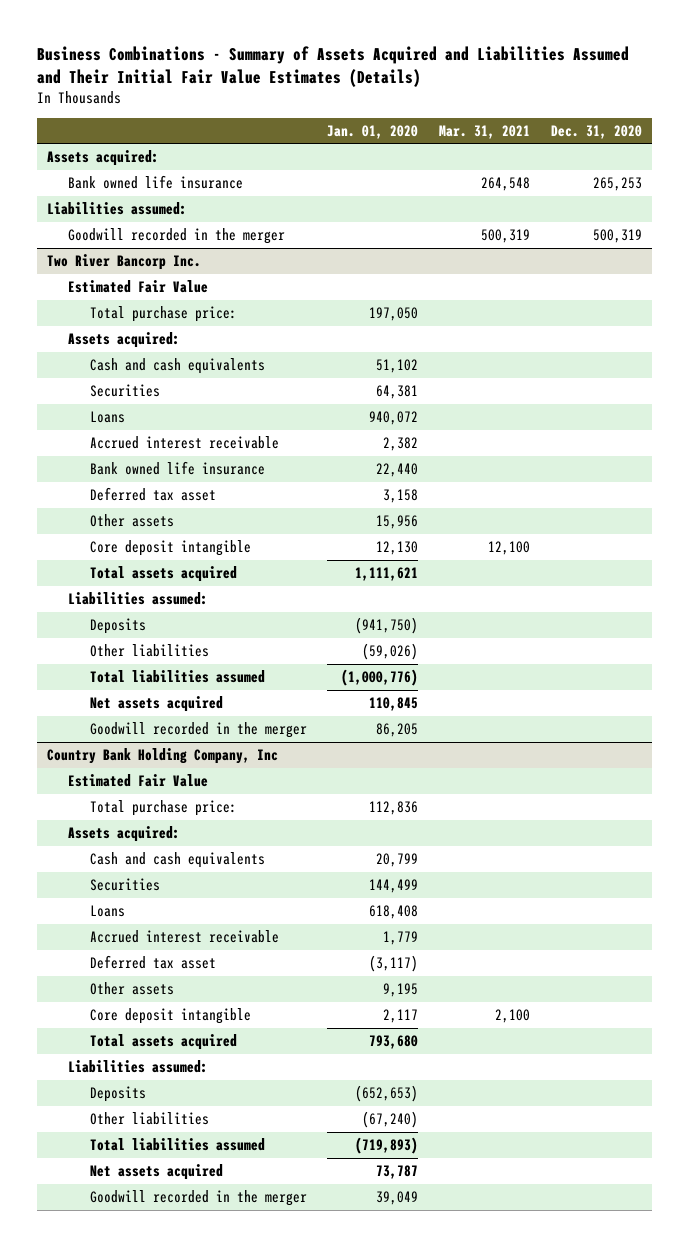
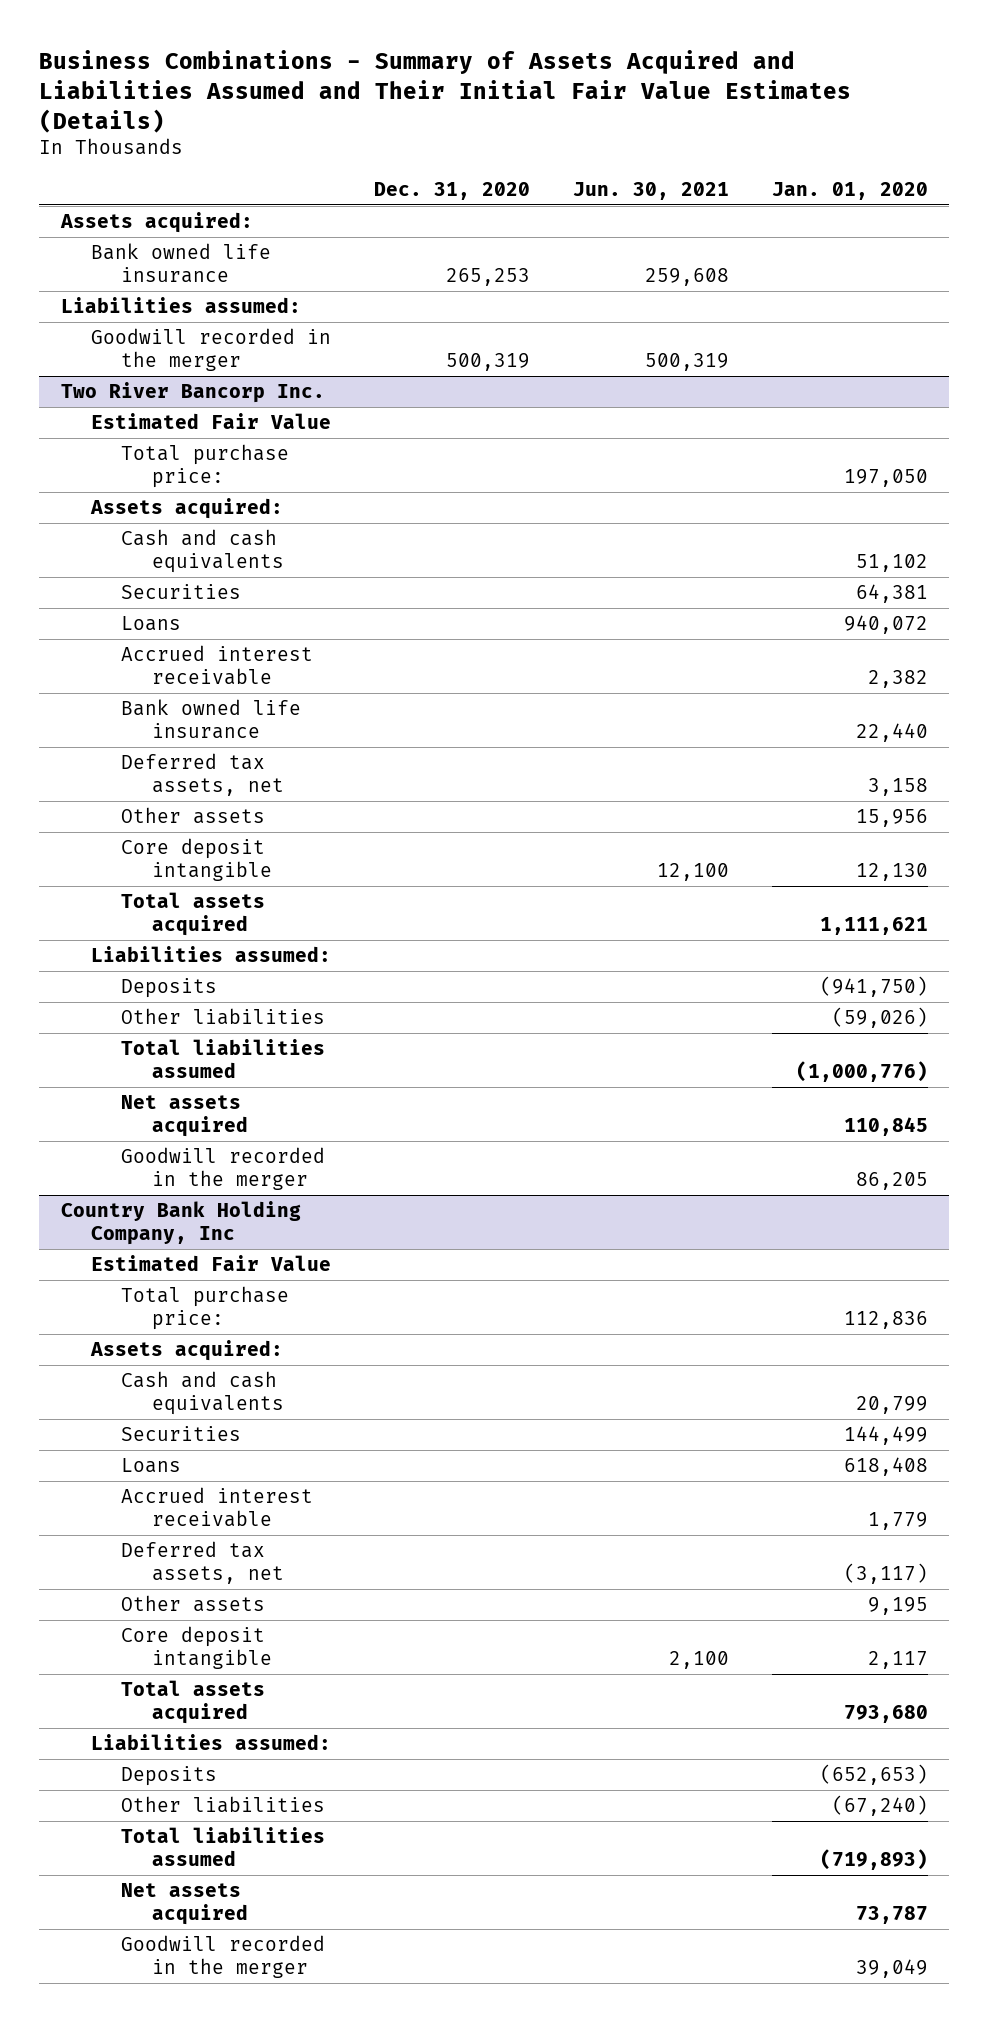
[439,124,531,139] Mar. 31, 2021 -> none
none -> [572,181,729,200] Jun. 30, 2021
[89,487,216,502] Deferred tax asset -> [121,753,284,796] Deferred tax assets, net
[89,955,216,970] Deferred tax asset -> [121,1541,284,1584] Deferred tax assets, net

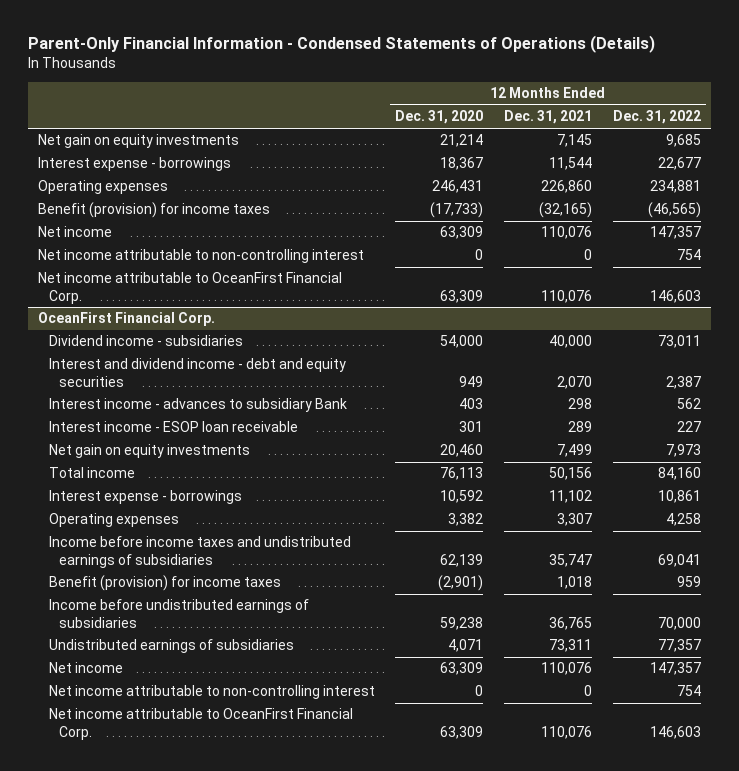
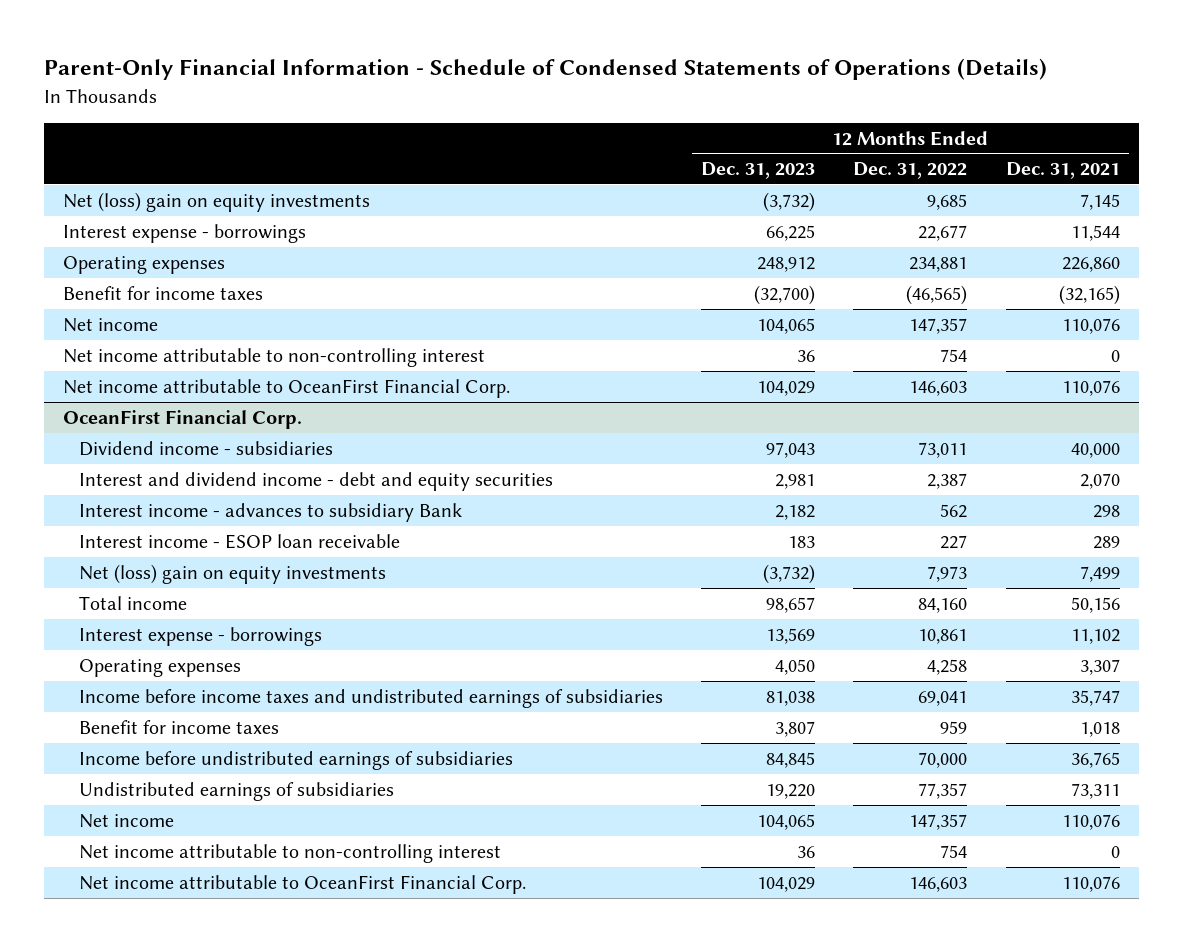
[27,35,655,54] Parent-Only Financial Information - Condensed Statements of Operations (Details) -> [44,58,1048,81] Parent-Only Financial Information - Schedule of Condensed Statements of Operations (Details)
[395,110,484,125] Dec. 31, 2020 -> none
none -> [701,162,816,180] Dec. 31, 2023
[38,134,240,149] Net gain on equity investments -> [63,191,371,212] Net (loss) gain on equity investments
[38,202,271,219] Benefit (provision) for income taxes -> [63,285,264,300] Benefit for income taxes
[48,444,250,459] Net gain on equity investments -> [79,563,387,584] Net (loss) gain on equity investments
[48,575,281,592] Benefit (provision) for income taxes -> [79,719,280,734] Benefit for income taxes

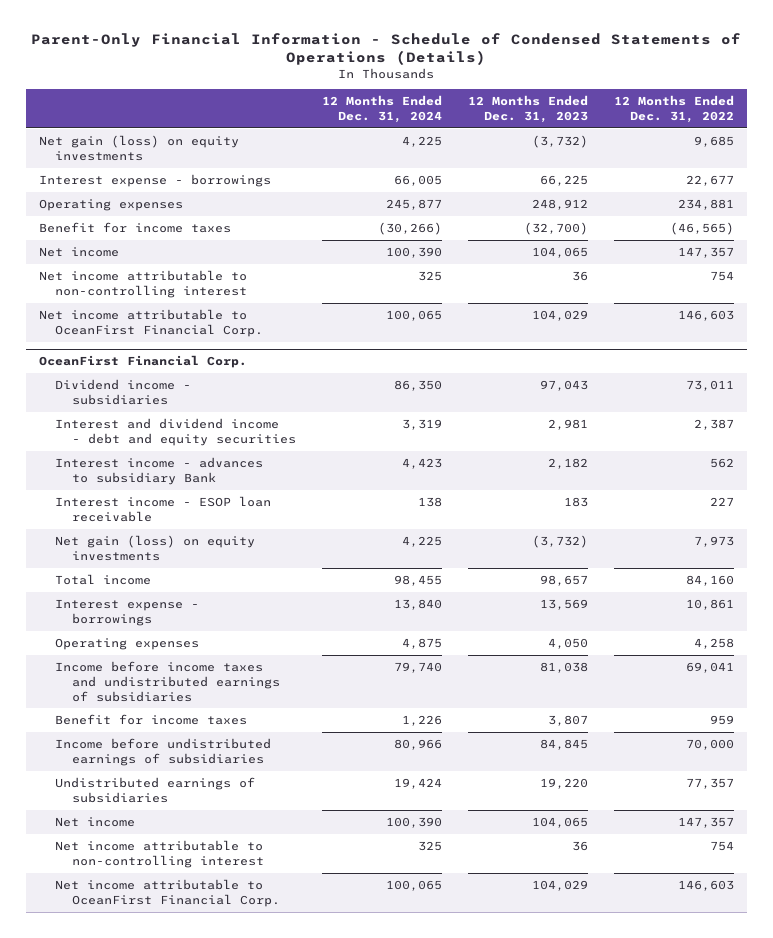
[1005,162,1120,180] Dec. 31, 2021 -> none
none -> [321,95,442,124] 12 Months Ended Dec. 31, 2024
[63,191,371,212] Net (loss) gain on equity investments -> [38,134,239,161] Net gain (loss) on equity investments
[79,563,387,584] Net (loss) gain on equity investments -> [55,534,256,561] Net gain (loss) on equity investments

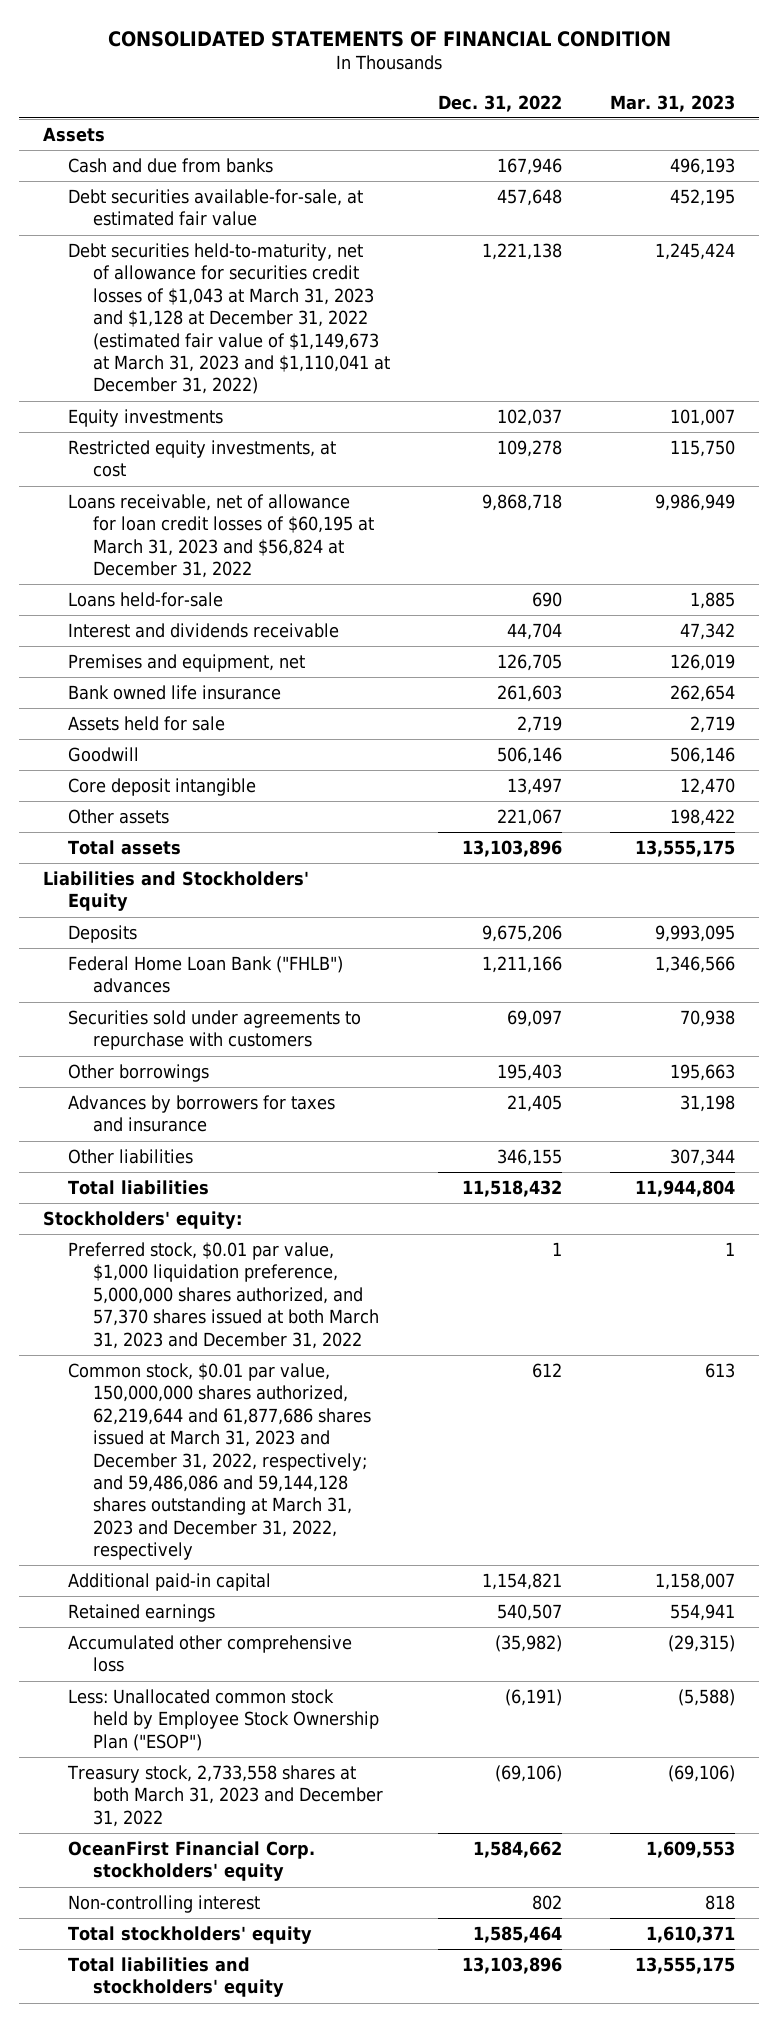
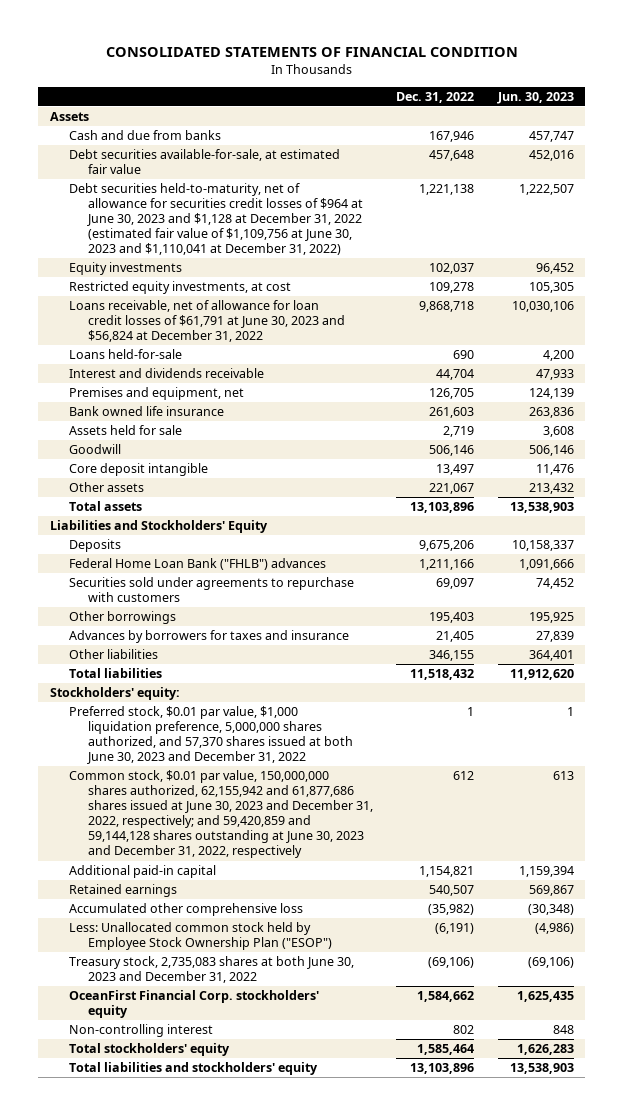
[609,94,735,112] Mar. 31, 2023 -> none
none -> [496,91,574,104] Jun. 30, 2023
[67,242,390,395] Debt securities held-to-maturity, net of allowance for securities credit losses of $1,043 at March 31, 2023 and $1,128 at December 31, 2022 (estimated fair value of $1,149,673 at March 31, 2023 and $1,110,041 at December 31, 2022) -> [68,183,363,256] Debt securities held-to-maturity, net of allowance for securities credit losses of $964 at June 30, 2023 and $1,128 at December 31, 2022 (estimated fair value of $1,109,756 at June 30, 2023 and $1,110,041 at December 31, 2022)
[67,493,374,579] Loans receivable, net of allowance for loan credit losses of $60,195 at March 31, 2023 and $56,824 at December 31, 2022 -> [68,300,345,343] Loans receivable, net of allowance for loan credit losses of $61,791 at June 30, 2023 and $56,824 at December 31, 2022
[67,1241,379,1349] Preferred stock, $0.01 par value, $1,000 liquidation preference, 5,000,000 shares authorized, and 57,370 shares issued at both March 31, 2023 and December 31, 2022 -> [68,706,353,765] Preferred stock, $0.01 par value, $1,000 liquidation preference, 5,000,000 shares authorized, and 57,370 shares issued at both June 30, 2023 and December 31, 2022
[67,1362,371,1561] Common stock, $0.01 par value, 150,000,000 shares authorized, 62,219,644 and 61,877,686 shares issued at March 31, 2023 and December 31, 2022, respectively; and 59,486,086 and 59,144,128 shares outstanding at March 31, 2023 and December 31, 2022, respectively -> [68,770,373,859] Common stock, $0.01 par value, 150,000,000 shares authorized, 62,155,942 and 61,877,686 shares issued at June 30, 2023 and December 31, 2022, respectively; and 59,420,859 and 59,144,128 shares outstanding at June 30, 2023 and December 31, 2022, respectively
[66,1764,383,1827] Treasury stock, 2,733,558 shares at both March 31, 2023 and December 31, 2022 -> [68,956,354,984] Treasury stock, 2,735,083 shares at both June 30, 2023 and December 31, 2022

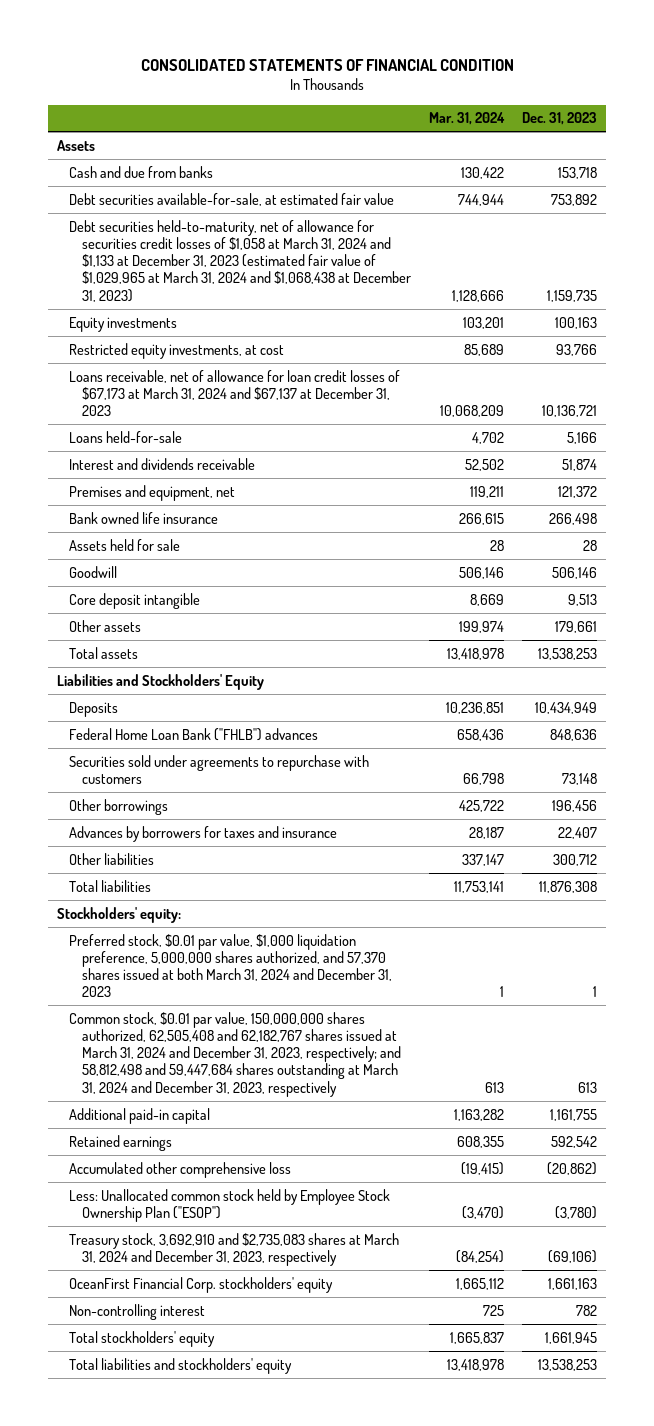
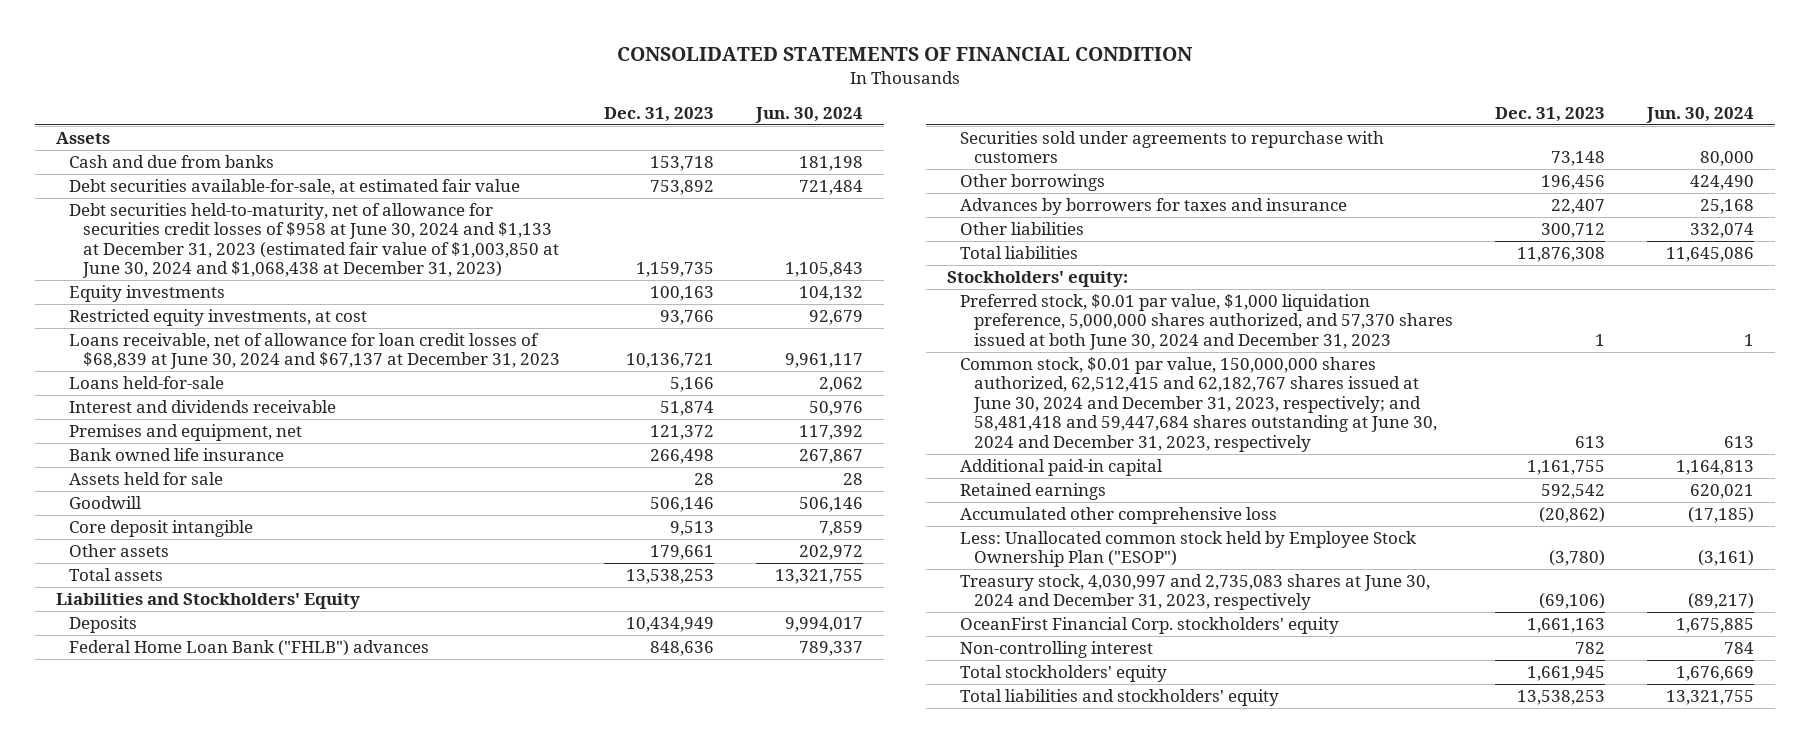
[428,112,505,126] Mar. 31, 2024 -> none
none -> [755,106,864,123] Jun. 30, 2024
[69,219,411,302] Debt securities held-to-maturity, net of allowance for securities credit losses of $1,058 at March 31, 2024 and $1,133 at December 31, 2023 (estimated fair value of $1,029,965 at March 31, 2024 and $1,068,438 at December 31, 2023) -> [69,202,559,279] Debt securities held-to-maturity, net of allowance for securities credit losses of $958 at June 30, 2024 and $1,133 at December 31, 2023 (estimated fair value of $1,003,850 at June 30, 2024 and $1,068,438 at December 31, 2023)
[69,369,401,417] Loans receivable, net of allowance for loan credit losses of $67,173 at March 31, 2024 and $67,137 at December 31, 2023 -> [69,332,560,370] Loans receivable, net of allowance for loan credit losses of $68,839 at June 30, 2024 and $67,137 at December 31, 2023
[69,933,392,998] Preferred stock, $0.01 par value, $1,000 liquidation preference, 5,000,000 shares authorized, and 57,370 shares issued at both March 31, 2024 and December 31, 2023 -> [960,293,1453,350] Preferred stock, $0.01 par value, $1,000 liquidation preference, 5,000,000 shares authorized, and 57,370 shares issued at both June 30, 2024 and December 31, 2023
[69,1011,401,1097] Common stock, $0.01 par value, 150,000,000 shares authorized, 62,505,408 and 62,182,767 shares issued at March 31, 2024 and December 31, 2023, respectively; and 58,812,498 and 59,447,684 shares outstanding at March 31, 2024 and December 31, 2023, respectively -> [960,356,1437,452] Common stock, $0.01 par value, 150,000,000 shares authorized, 62,512,415 and 62,182,767 shares issued at June 30, 2024 and December 31, 2023, respectively; and 58,481,418 and 59,447,684 shares outstanding at June 30, 2024 and December 31, 2023, respectively
[69,1232,400,1266] Treasury stock, 3,692,910 and $2,735,083 shares at March 31, 2024 and December 31, 2023, respectively -> [960,573,1431,611] Treasury stock, 4,030,997 and 2,735,083 shares at June 30, 2024 and December 31, 2023, respectively

